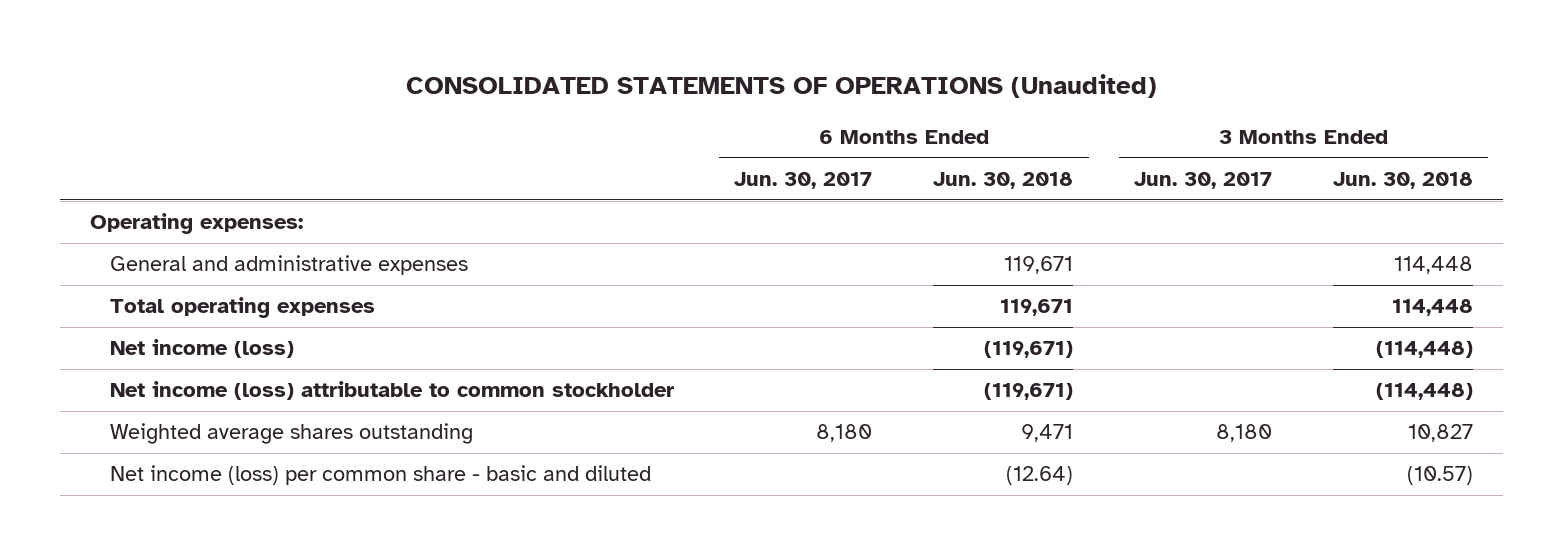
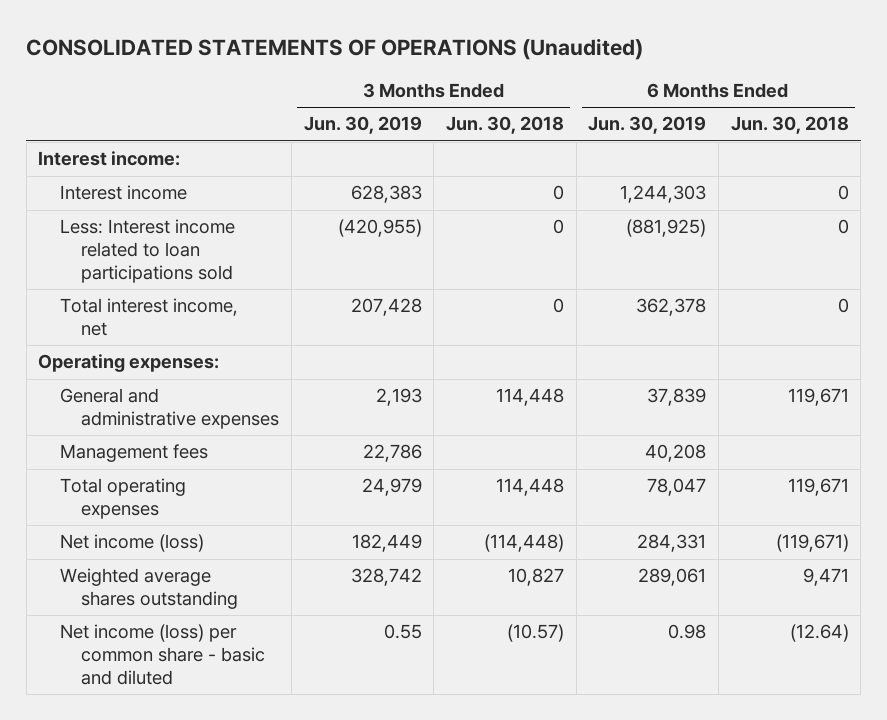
[734,172,873,190] Jun. 30, 2017 -> none
[1134,172,1273,190] Jun. 30, 2017 -> none
none -> [303,116,422,135] Jun. 30, 2019
none -> [588,116,707,135] Jun. 30, 2019
none -> [38,151,181,167] Interest income:
none -> [59,185,187,201] Interest income
none -> [59,219,235,283] Less: Interest income related to loan participations sold
none -> [59,298,238,337] Total interest income, net
none -> [59,444,208,463] Management fees
[109,381,674,401] Net income (loss) attributable to common stockholder -> none

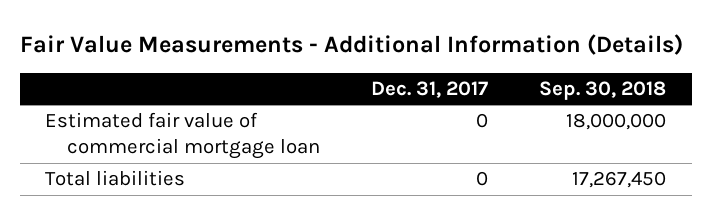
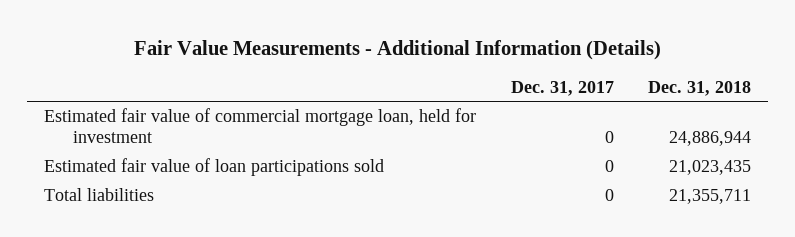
[539,81,667,101] Sep. 30, 2018 -> none
none -> [647,80,751,96] Dec. 31, 2018
[45,112,321,160] Estimated fair value of commercial mortgage loan -> [44,108,477,144] Estimated fair value of commercial mortgage loan, held for investment
none -> [44,158,385,177] Estimated fair value of loan participations sold

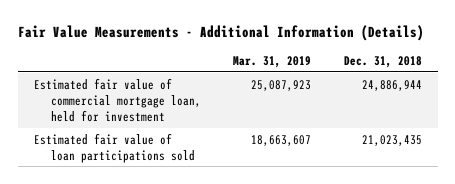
[510,80,614,96] Dec. 31, 2017 -> none
none -> [233,56,312,69] Mar. 31, 2019
[44,188,155,202] Total liabilities -> none

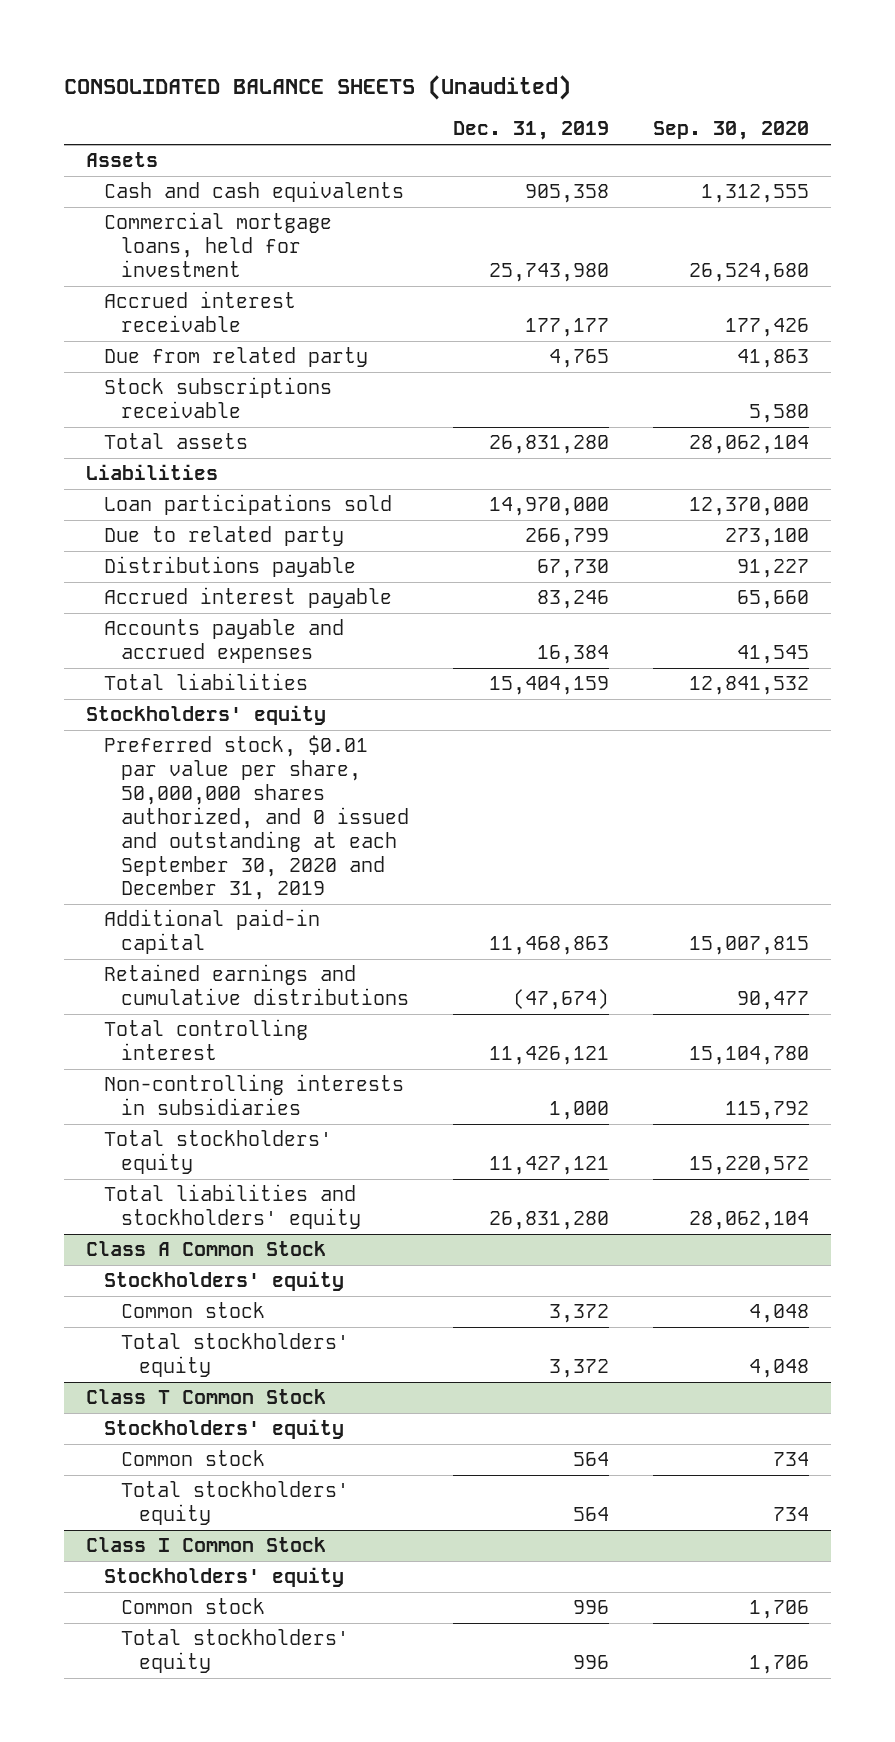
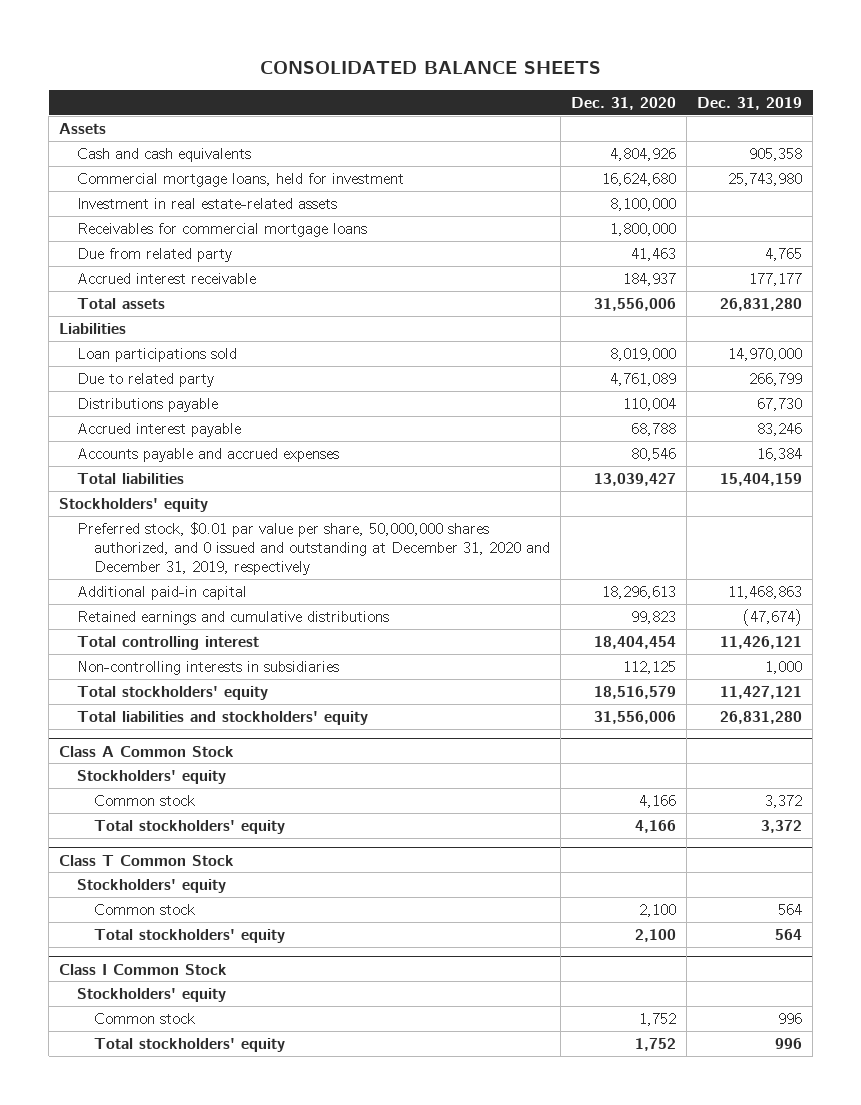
[63,74,571,100] CONSOLIDATED BALANCE SHEETS (Unaudited) -> [259,60,601,74] CONSOLIDATED BALANCE SHEETS
[653,121,810,141] Sep. 30, 2020 -> none
none -> [571,96,677,110] Dec. 31, 2020
none -> [76,197,337,209] Investment in real estate-related assets
none -> [76,222,367,237] Receivables for commercial mortgage loans
[103,377,332,419] Stock subscriptions receivable -> none
[103,291,296,333] Accrued interest receivable -> [76,272,256,284] Accrued interest receivable
[103,735,410,901] Preferred stock, $0.01 par value per share, 50,000,000 shares authorized, and 0 issued and outstanding at each September 30, 2020 and December 31, 2019 -> [76,521,551,576] Preferred stock, $0.01 par value per share, 50,000,000 shares authorized, and 0 issued and outstanding at December 31, 2020 and December 31, 2019, respectively

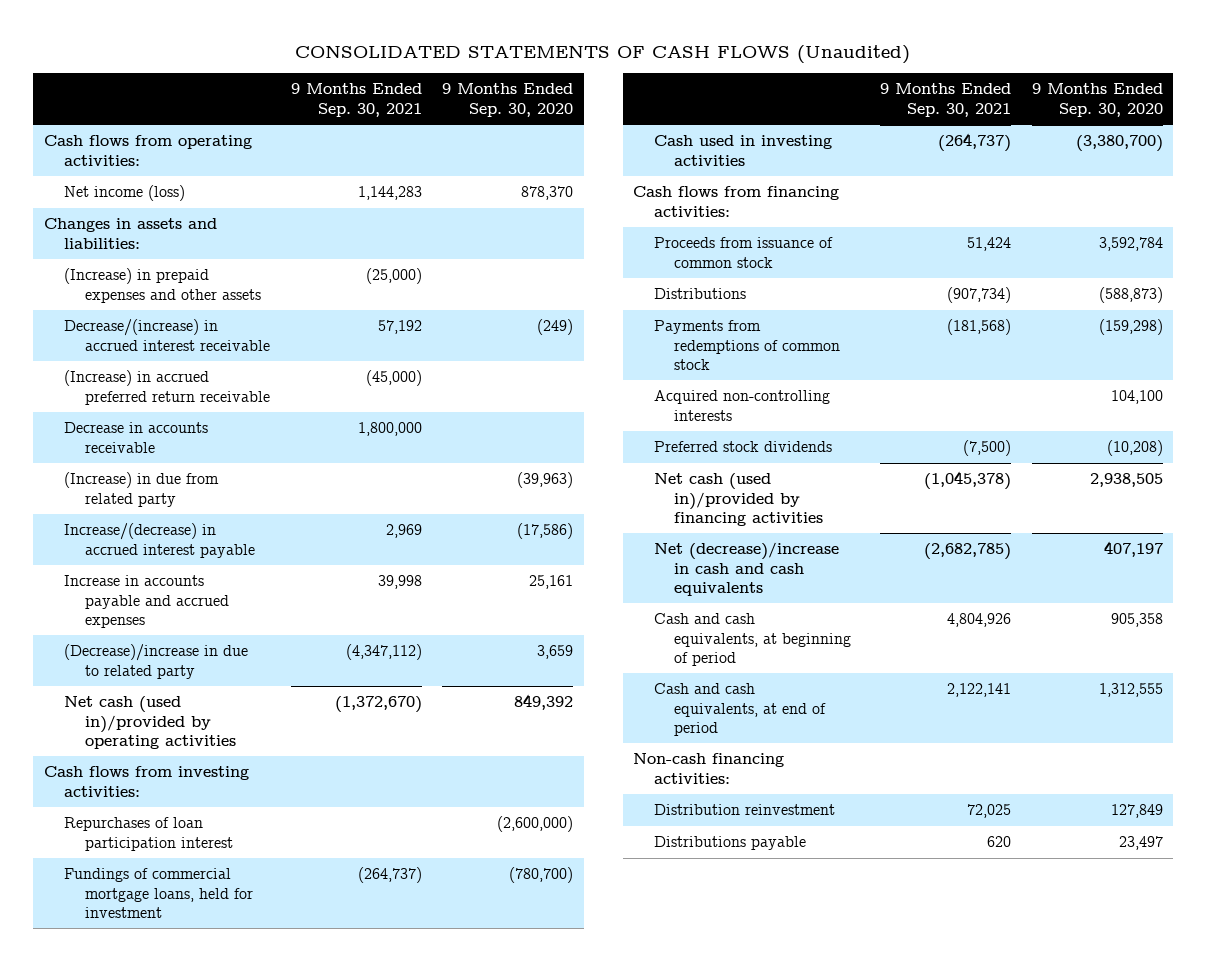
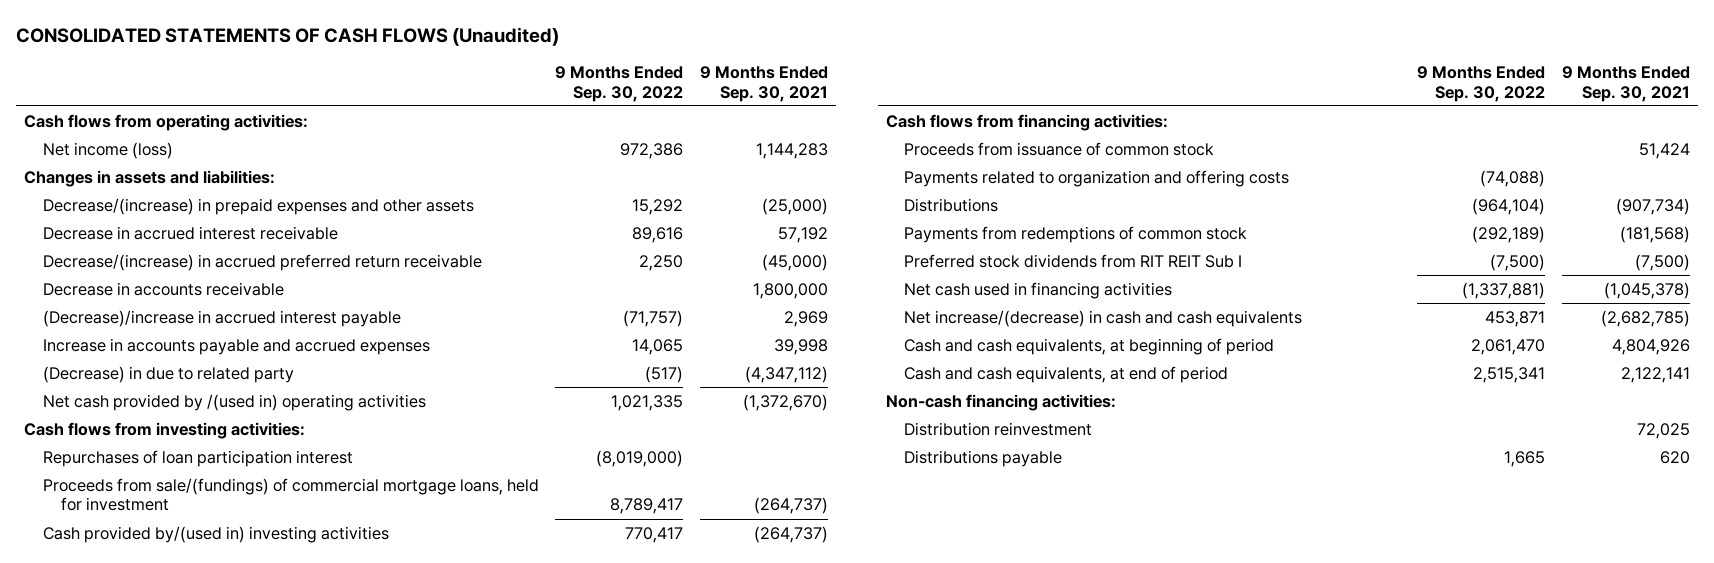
[442,83,574,117] 9 Months Ended Sep. 30, 2020 -> none
none -> [555,66,684,102] 9 Months Ended Sep. 30, 2022
[64,268,262,303] (Increase) in prepaid expenses and other assets -> [42,198,474,216] Decrease/(increase) in prepaid expenses and other assets
[64,319,271,351] Decrease/(increase) in accrued interest receivable -> [42,226,338,241] Decrease in accrued interest receivable
[64,370,271,405] (Increase) in accrued preferred return receivable -> [42,254,482,272] Decrease/(increase) in accrued preferred return receivable
[64,472,220,507] (Increase) in due from related party -> none
[64,523,256,558] Increase/(decrease) in accrued interest payable -> [42,310,401,328] (Decrease)/increase in accrued interest payable
[64,644,249,679] (Decrease)/increase in due to related party -> [42,366,294,384] (Decrease) in due to related party
[64,696,237,750] Net cash (used in)/provided by operating activities -> [42,394,426,412] Net cash provided by /(used in) operating activities
[64,868,254,919] Fundings of commercial mortgage loans, held for investment -> [42,478,539,512] Proceeds from sale/(fundings) of commercial mortgage loans, held for investment
[653,135,832,166] Cash used in investing activities -> [42,526,389,544] Cash provided by/(used in) investing activities
none -> [904,170,1290,188] Payments related to organization and offering costs
[653,390,830,421] Acquired non-controlling interests -> none
[653,441,832,453] Preferred stock dividends -> [904,254,1243,269] Preferred stock dividends from RIT REIT Sub I
[653,473,824,527] Net cash (used in)/provided by financing activities -> [904,282,1173,300] Net cash used in financing activities
[653,542,839,597] Net (decrease)/increase in cash and cash equivalents -> [904,310,1303,328] Net increase/(decrease) in cash and cash equivalents

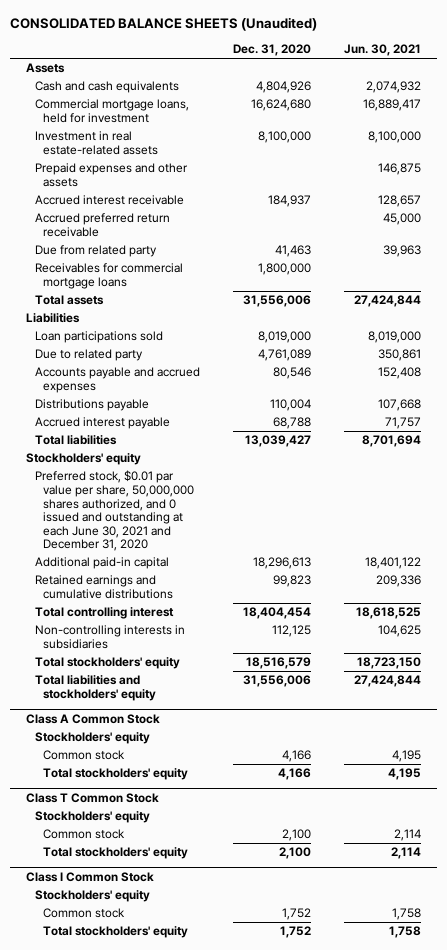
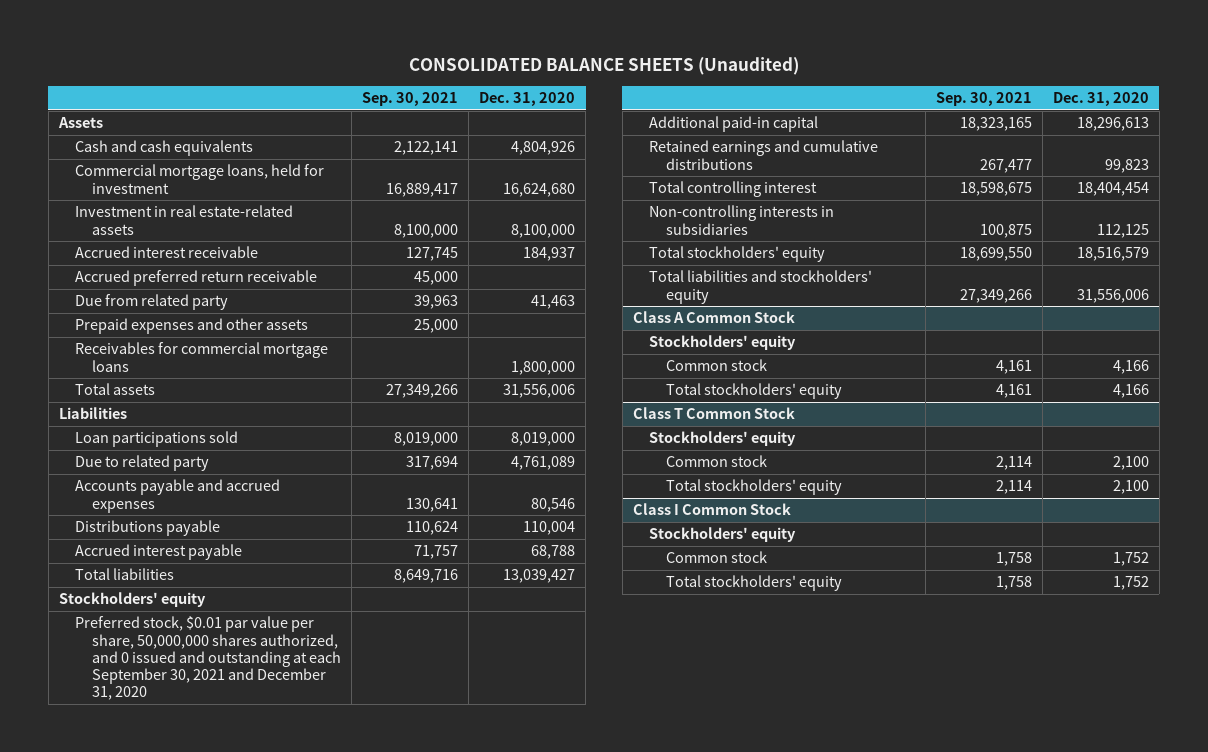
[343,44,421,57] Jun. 30, 2021 -> none
none -> [361,92,458,107] Sep. 30, 2021
[34,163,188,187] Prepaid expenses and other assets -> [75,318,309,335] Prepaid expenses and other assets
[34,470,194,552] Preferred stock, $0.01 par value per share, 50,000,000 shares authorized, and 0 issued and outstanding at each June 30, 2021 and December 31, 2020 -> [75,616,341,701] Preferred stock, $0.01 par value per share, 50,000,000 shares authorized, and 0 issued and outstanding at each September 30, 2021 and December 31, 2020

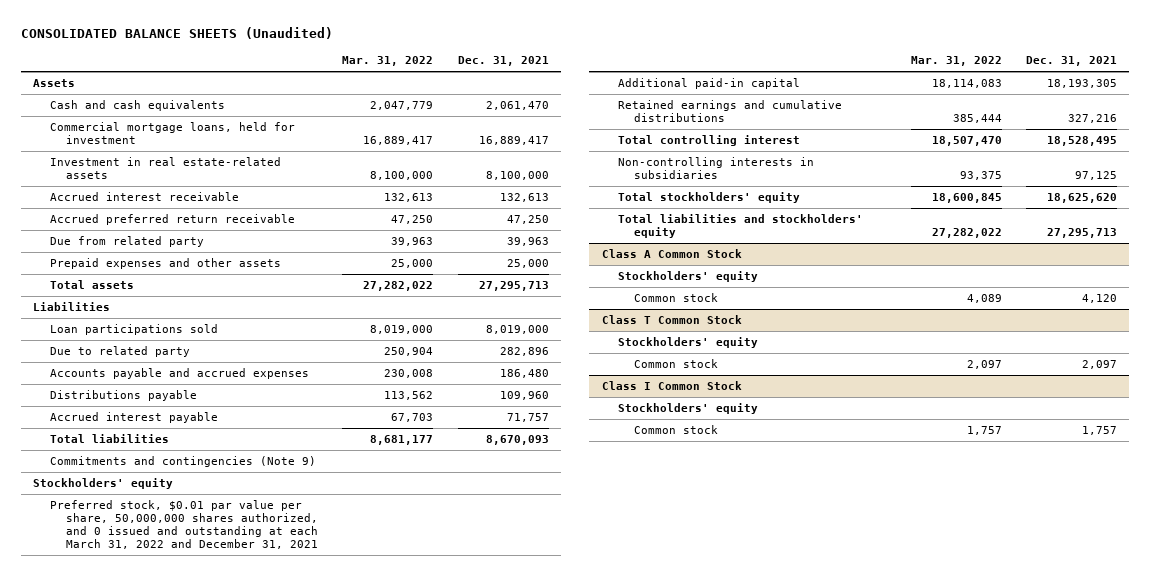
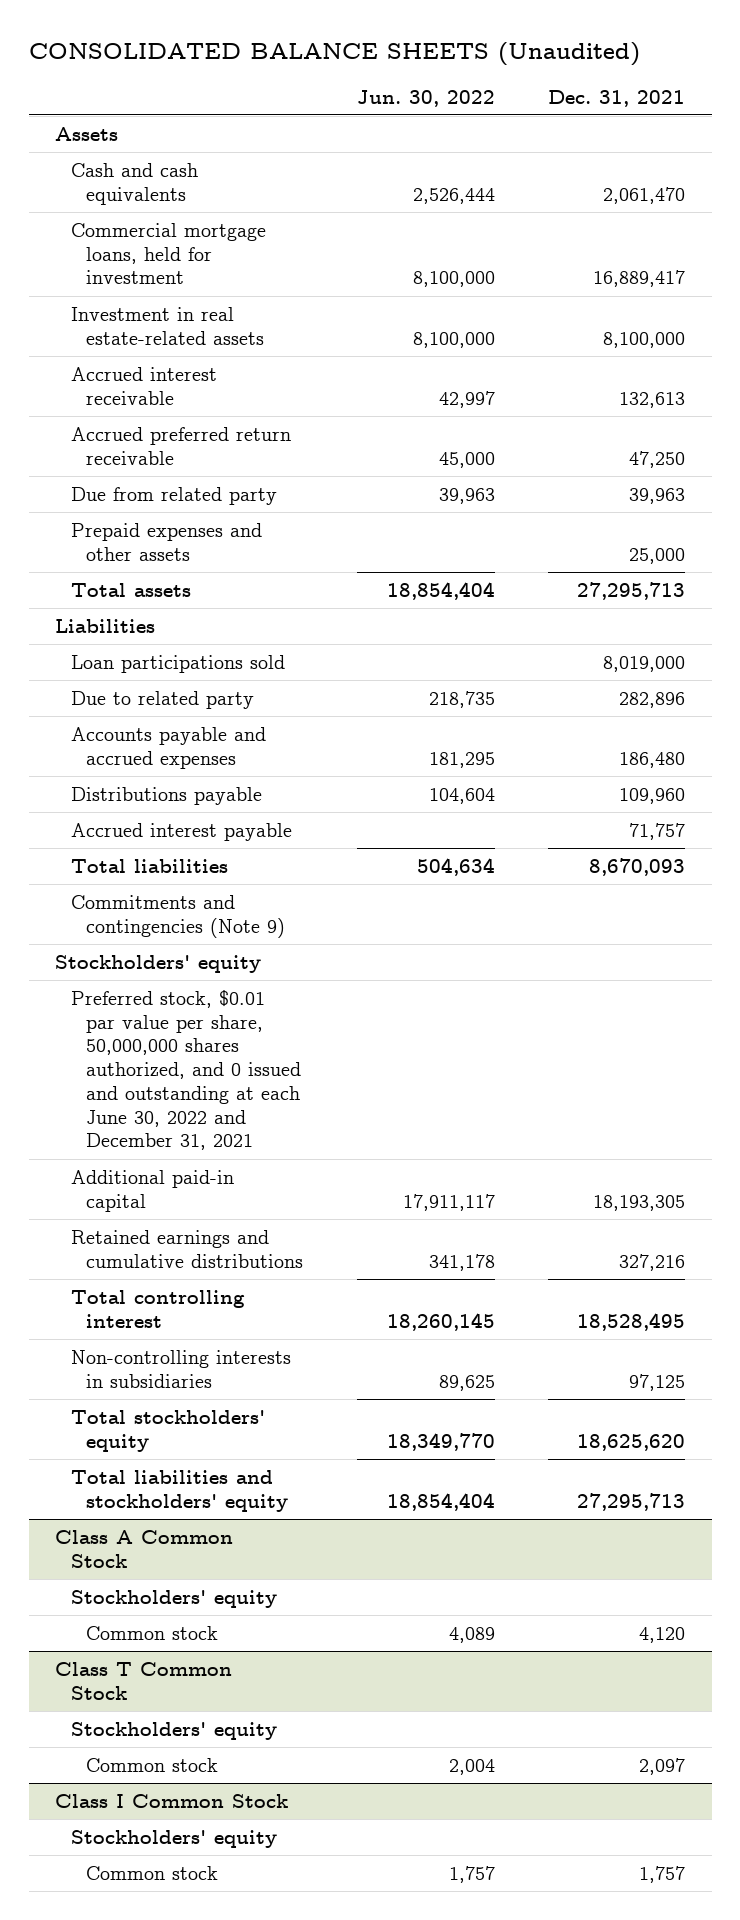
[342,56,434,67] Mar. 31, 2022 -> none
none -> [356,89,495,107] Jun. 30, 2022
[49,499,318,550] Preferred stock, $0.01 par value per share, 50,000,000 shares authorized, and 0 issued and outstanding at each March 31, 2022 and December 31, 2021 -> [70,989,302,1151] Preferred stock, $0.01 par value per share, 50,000,000 shares authorized, and 0 issued and outstanding at each June 30, 2022 and December 31, 2021

